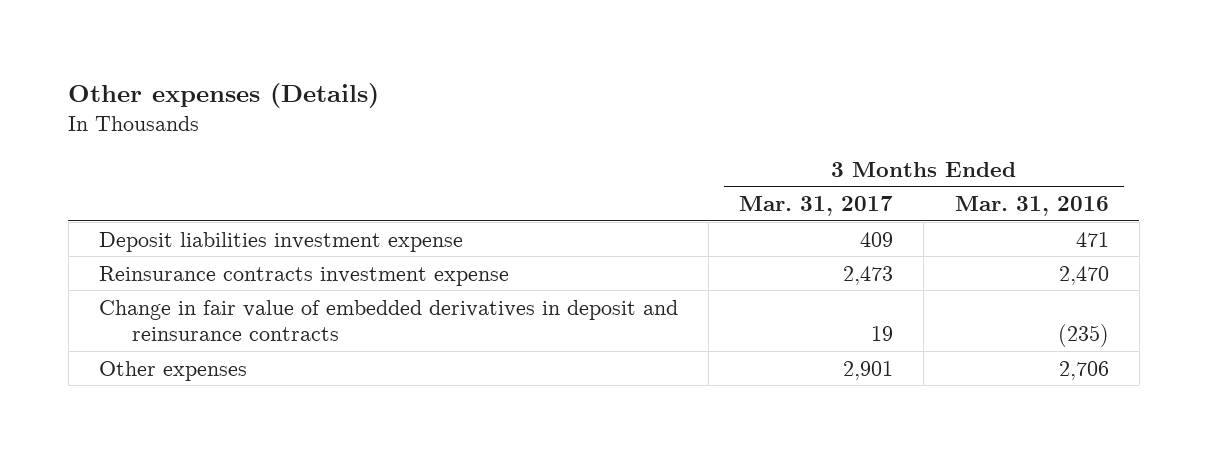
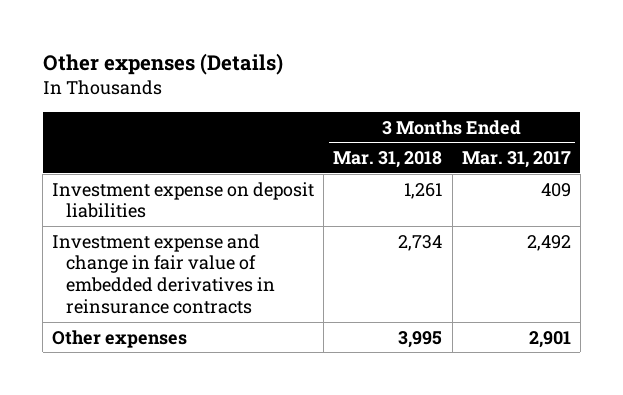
[954,196,1109,217] Mar. 31, 2016 -> none
none -> [333,151,443,169] Mar. 31, 2018
[98,299,678,342] Change in fair value of embedded derivatives in deposit and reinsurance contracts -> none
[98,231,463,252] Deposit liabilities investment expense -> [52,181,315,219] Investment expense on deposit liabilities
[98,265,509,286] Reinsurance contracts investment expense -> [52,233,275,314] Investment expense and change in fair value of embedded derivatives in reinsurance contracts
[843,265,894,285] 2,473 -> [526,234,571,251] 2,492

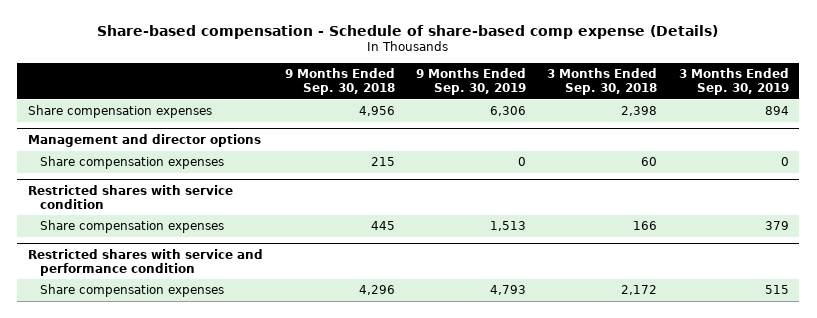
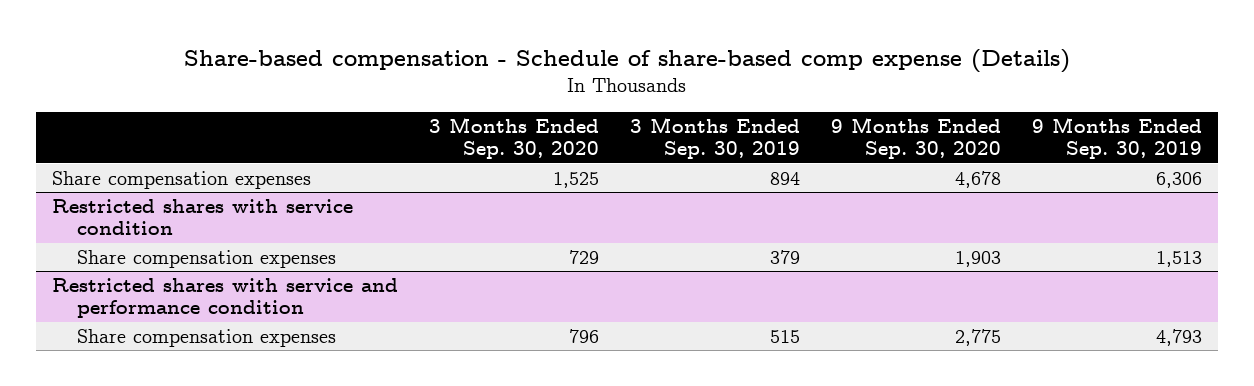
[284,68,395,95] 9 Months Ended Sep. 30, 2018 -> none
[547,68,658,95] 3 Months Ended Sep. 30, 2018 -> none
none -> [428,116,599,160] 3 Months Ended Sep. 30, 2020
none -> [831,116,1002,160] 9 Months Ended Sep. 30, 2020
[28,134,262,148] Management and director options -> none
[40,156,225,170] Share compensation expenses -> none

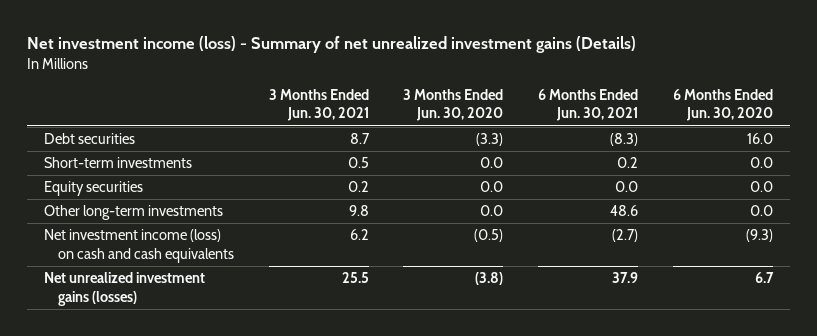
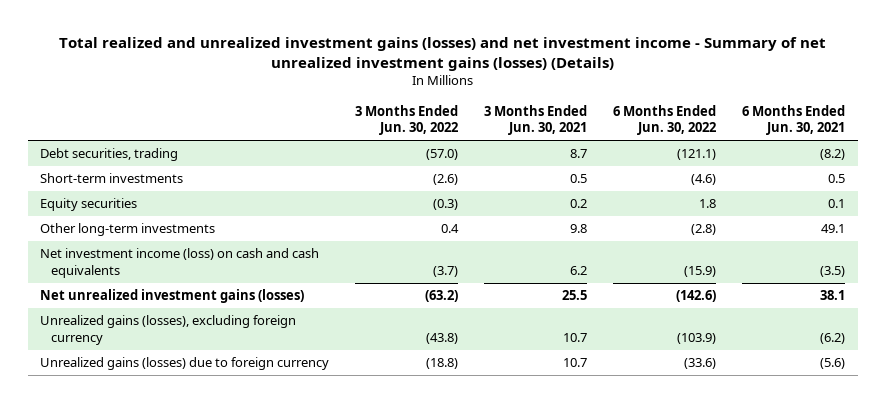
[26,36,636,54] Net investment income (loss) - Summary of net unrealized investment gains (Details) -> [58,36,826,71] Total realized and unrealized investment gains (losses) and net investment income - Summary of net unrealized investment gains (losses) (Details)
[403,88,504,122] 3 Months Ended Jun. 30, 2020 -> none
[673,88,774,122] 6 Months Ended Jun. 30, 2020 -> none
none -> [355,104,459,136] 3 Months Ended Jun. 30, 2022
none -> [613,104,717,136] 6 Months Ended Jun. 30, 2022
[44,133,136,145] Debt securities -> [40,148,179,162] Debt securities, trading
[610,133,639,147] (8.3) -> [820,149,846,161] (8.2)
[617,157,639,169] 0.2 -> [828,174,846,184] 0.5
[615,181,639,193] 0.0 -> [828,199,846,209] 0.1
[610,205,639,217] 48.6 -> [821,224,846,234] 49.1
[612,229,639,243] (2.7) -> [820,265,846,277] (3.5)
[612,272,639,284] 37.9 -> [820,290,846,301] 38.1
none -> [40,315,297,345] Unrealized gains (losses), excluding foreign currency
none -> [40,357,330,371] Unrealized gains (losses) due to foreign currency

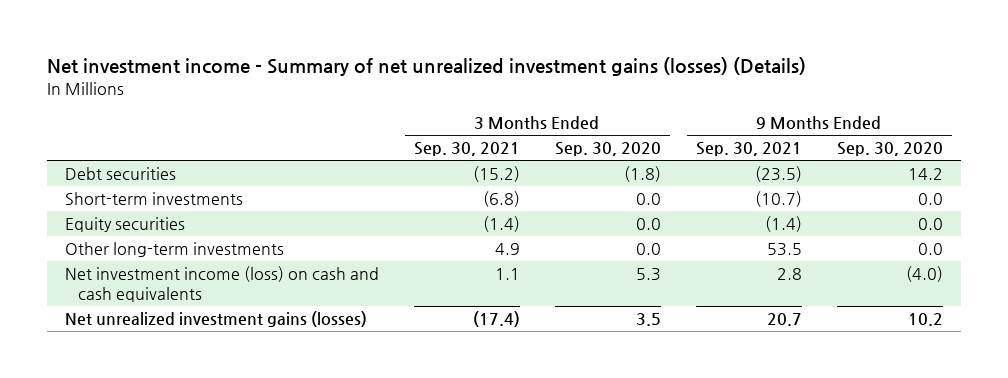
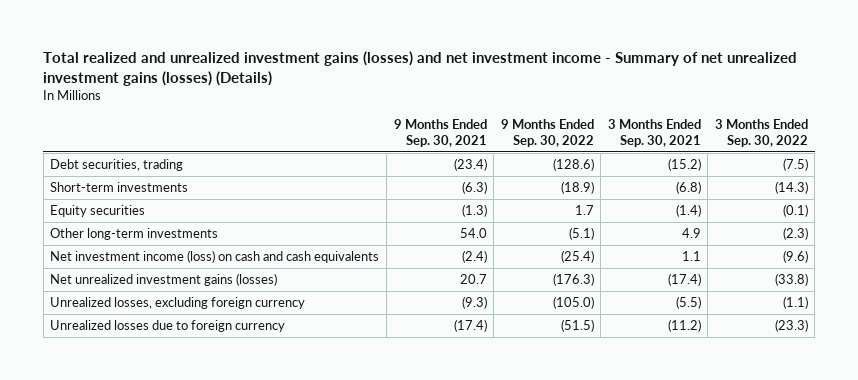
[47,57,807,77] Net investment income - Summary of net unrealized investment gains (losses) (Details) -> [43,51,798,87] Total realized and unrealized investment gains (losses) and net investment income - Summary of net unrealized investment gains (losses) (Details)
[554,142,661,157] Sep. 30, 2020 -> none
[837,142,944,157] Sep. 30, 2020 -> none
none -> [500,119,594,147] 9 Months Ended Sep. 30, 2022
none -> [714,119,808,147] 3 Months Ended Sep. 30, 2022
[64,167,176,181] Debt securities -> [50,159,184,172] Debt securities, trading
[754,166,802,183] (23.5) -> [453,158,487,172] (23.4)
[754,191,802,208] (10.7) -> [461,181,487,195] (6.3)
[764,216,802,233] (1.4) -> [461,204,487,218] (1.3)
[766,243,802,257] 53.5 -> [459,228,487,239] 54.0
[776,268,802,281] 2.8 -> [461,250,487,264] (2.4)
none -> [50,297,306,310] Unrealized losses, excluding foreign currency
none -> [50,320,286,333] Unrealized losses due to foreign currency

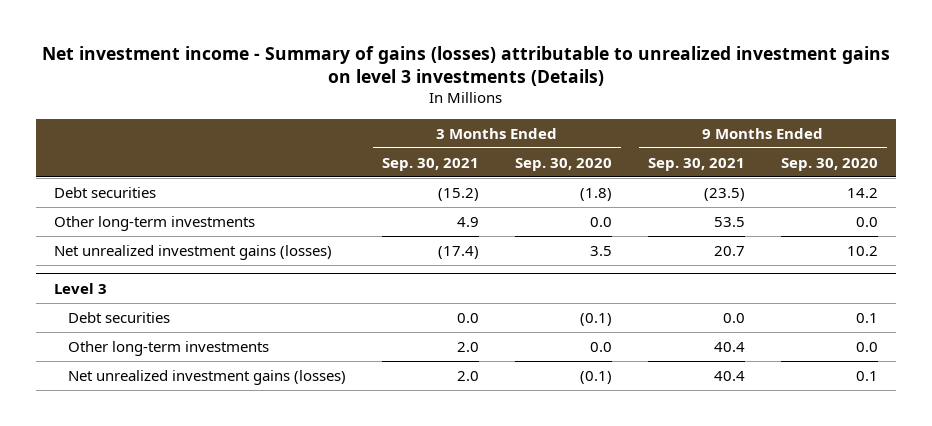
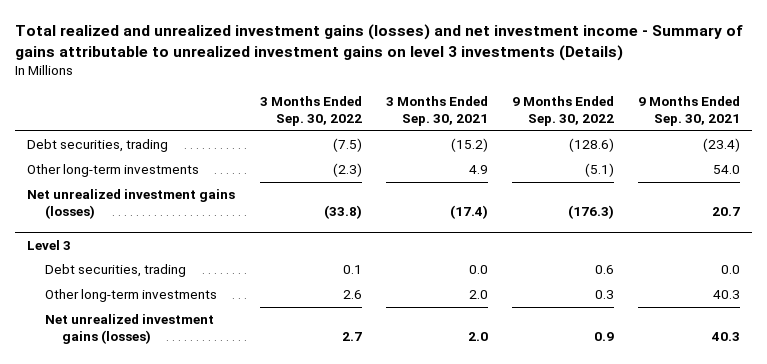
[42,45,891,87] Net investment income - Summary of gains (losses) attributable to unrealized investment gains on level 3 investments (Details) -> [15,24,744,62] Total realized and unrealized investment gains (losses) and net investment income - Summary of gains attributable to unrealized investment gains on level 3 investments (Details)
[514,157,612,171] Sep. 30, 2020 -> none
[781,157,879,171] Sep. 30, 2020 -> none
none -> [259,95,362,127] 3 Months Ended Sep. 30, 2022
none -> [511,95,614,127] 9 Months Ended Sep. 30, 2022
[54,187,157,199] Debt securities -> [27,139,169,153] Debt securities, trading
[703,188,745,202] (23.5) -> [702,138,740,153] (23.4)
[713,217,745,228] 53.5 -> [712,165,740,175] 54.0
[67,312,170,324] Debt securities -> [44,264,186,278] Debt securities, trading
[713,342,745,353] 40.4 -> [712,290,740,300] 40.3
[713,371,745,382] 40.4 -> [710,332,740,342] 40.3

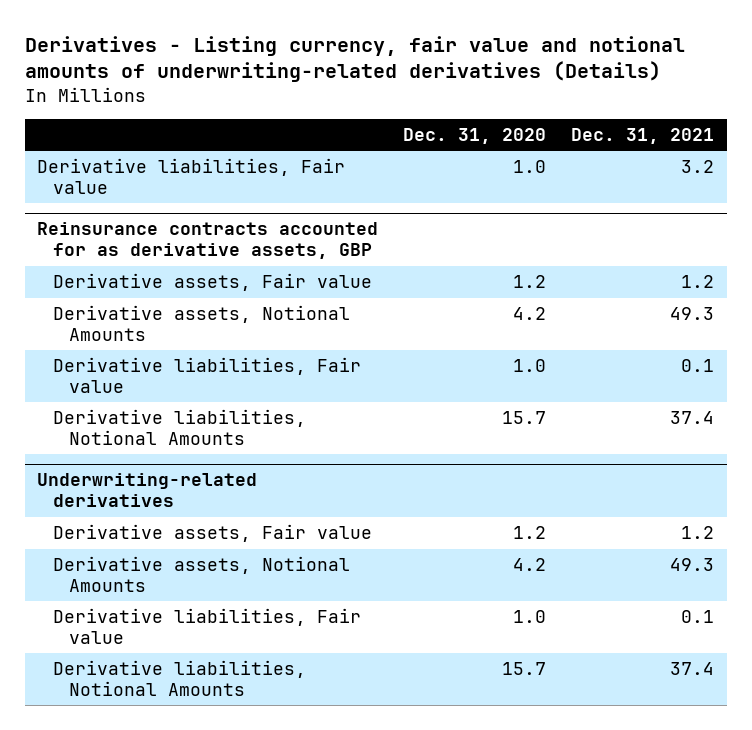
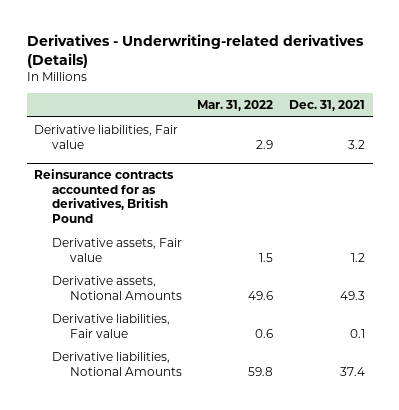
[24,35,685,83] Derivatives - Listing currency, fair value and notional amounts of underwriting-related derivatives (Details) -> [26,33,364,68] Derivatives - Underwriting-related derivatives (Details)
[403,128,547,145] Dec. 31, 2020 -> none
none -> [197,100,274,112] Mar. 31, 2022
[37,222,379,260] Reinsurance contracts accounted for as derivative assets, GBP -> none
[53,273,373,292] Derivative assets, Fair value -> none
[53,305,351,341] Derivative assets, Notional Amounts -> none
[53,357,362,393] Derivative liabilities, Fair value -> none
[53,409,307,445] Derivative liabilities, Notional Amounts -> none
[37,473,258,508] Underwriting-related derivatives -> none
none -> [34,169,175,224] Reinsurance contracts accounted for as derivatives, British Pound

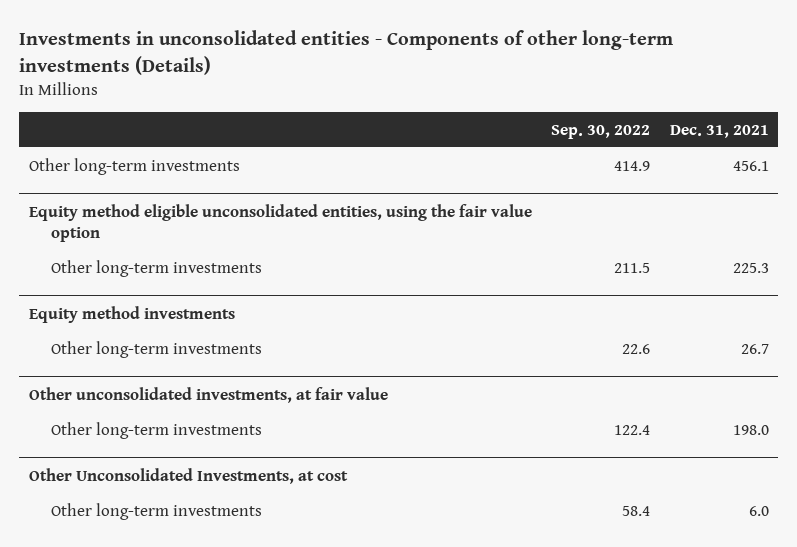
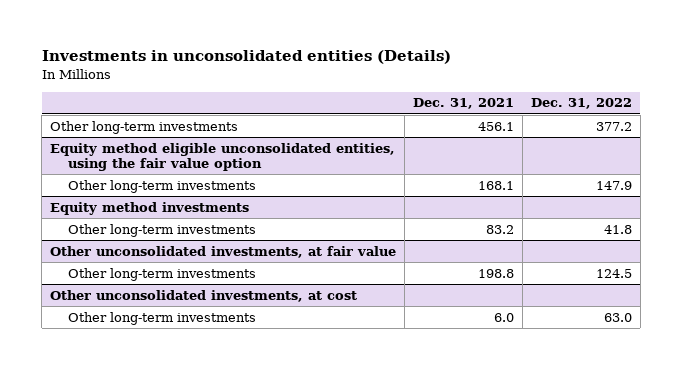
[18,30,673,75] Investments in unconsolidated entities - Components of other long-term investments (Details) -> [41,50,451,65] Investments in unconsolidated entities (Details)
[551,124,651,139] Sep. 30, 2022 -> none
none -> [530,98,632,110] Dec. 31, 2022
[732,262,769,273] 225.3 -> [477,180,514,190] 168.1
[740,343,769,354] 26.7 -> [485,224,514,234] 83.2
[732,424,769,435] 198.0 -> [477,268,514,278] 198.8
[28,467,348,484] Other Unconsolidated Investments, at cost -> [50,289,358,302] Other unconsolidated investments, at cost

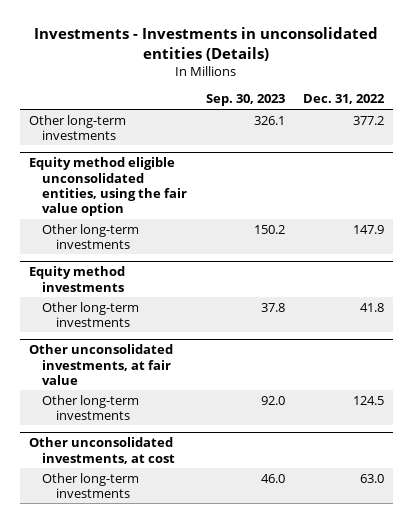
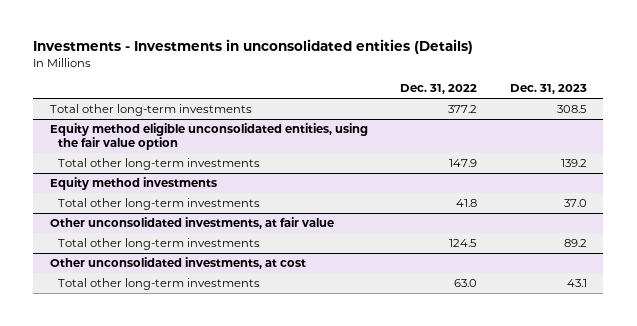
[205,94,285,107] Sep. 30, 2023 -> none
none -> [509,84,587,95] Dec. 31, 2023
[28,114,126,140] Other long-term investments -> [49,103,252,116] Total other long-term investments
[42,223,140,249] Other long-term investments -> [58,157,261,170] Total other long-term investments
[42,301,140,327] Other long-term investments -> [58,197,261,210] Total other long-term investments
[42,394,140,420] Other long-term investments -> [58,237,261,250] Total other long-term investments
[42,472,140,498] Other long-term investments -> [58,277,261,290] Total other long-term investments

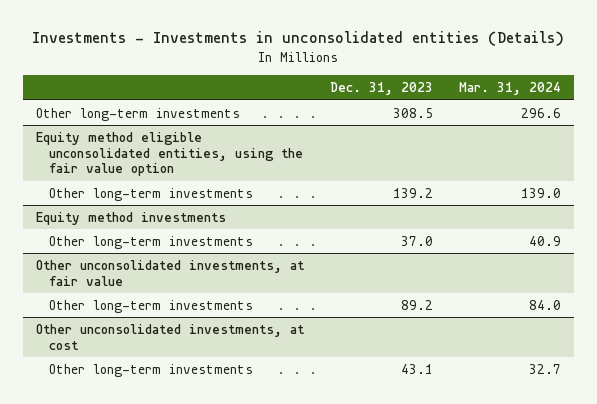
[400,84,478,95] Dec. 31, 2022 -> none
none -> [459,82,562,96] Mar. 31, 2024
[49,103,252,116] Total other long-term investments -> [35,107,240,121] Other long-term investments
[58,157,261,170] Total other long-term investments -> [48,187,253,201] Other long-term investments
[58,197,261,210] Total other long-term investments -> [48,235,253,249] Other long-term investments
[58,237,261,250] Total other long-term investments -> [48,299,253,313] Other long-term investments
[58,277,261,290] Total other long-term investments -> [48,363,253,377] Other long-term investments

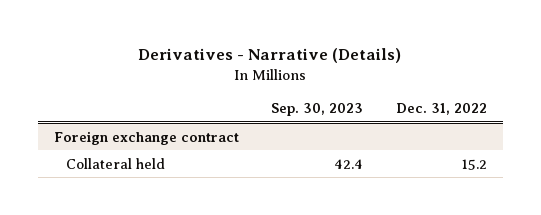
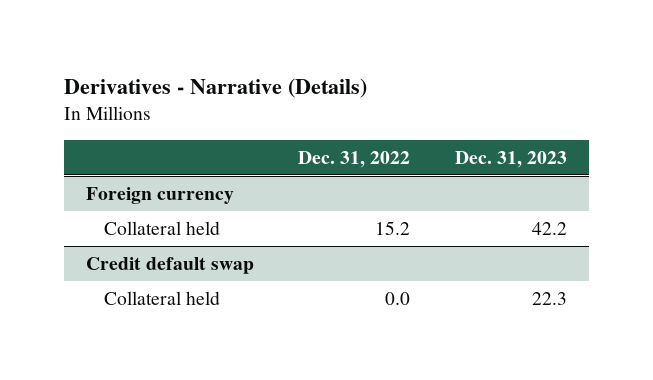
[271,103,364,117] Sep. 30, 2023 -> none
none -> [454,150,567,168] Dec. 31, 2023
[54,130,240,145] Foreign exchange contract -> [86,187,235,205] Foreign currency
none -> [86,257,255,275] Credit default swap
none -> [103,291,220,306] Collateral held

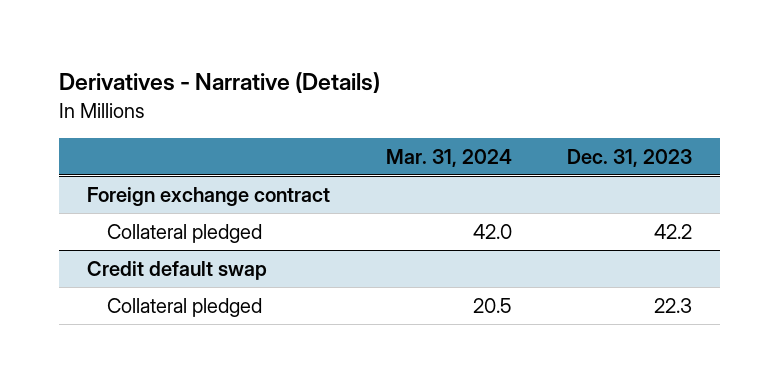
[298,150,411,168] Dec. 31, 2022 -> none
none -> [385,148,512,167] Mar. 31, 2024
[86,187,235,205] Foreign currency -> [87,186,331,206] Foreign exchange contract
[103,221,220,236] Collateral held -> [107,223,263,243] Collateral pledged
[103,291,220,306] Collateral held -> [107,297,263,317] Collateral pledged

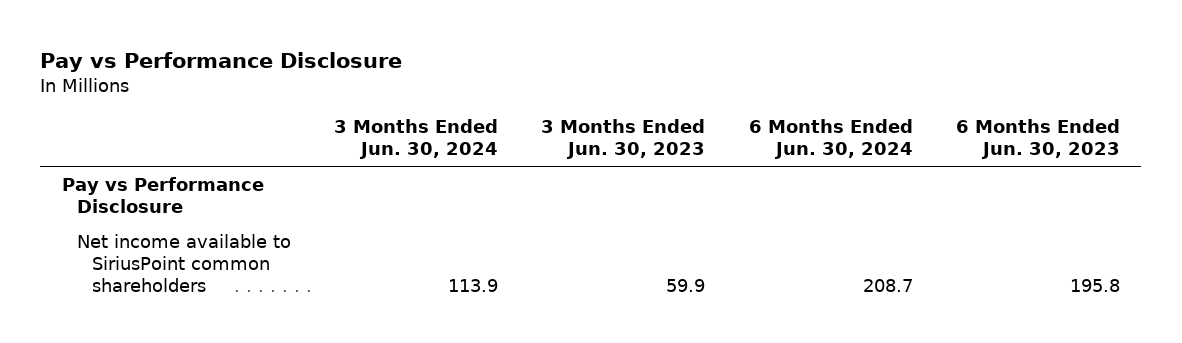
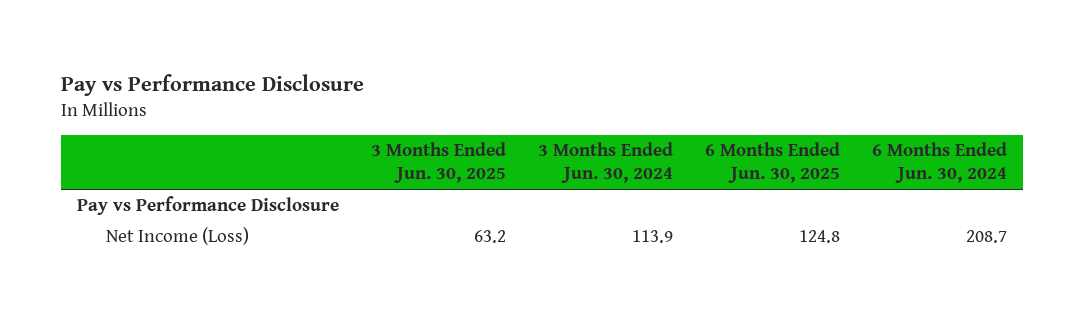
[541,119,706,160] 3 Months Ended Jun. 30, 2023 -> none
[955,119,1120,160] 6 Months Ended Jun. 30, 2023 -> none
none -> [371,141,507,184] 3 Months Ended Jun. 30, 2025
none -> [704,141,840,184] 6 Months Ended Jun. 30, 2025
[76,233,291,292] Net income available to SiriusPoint common shareholders -> [106,227,250,246] Net Income (Loss)

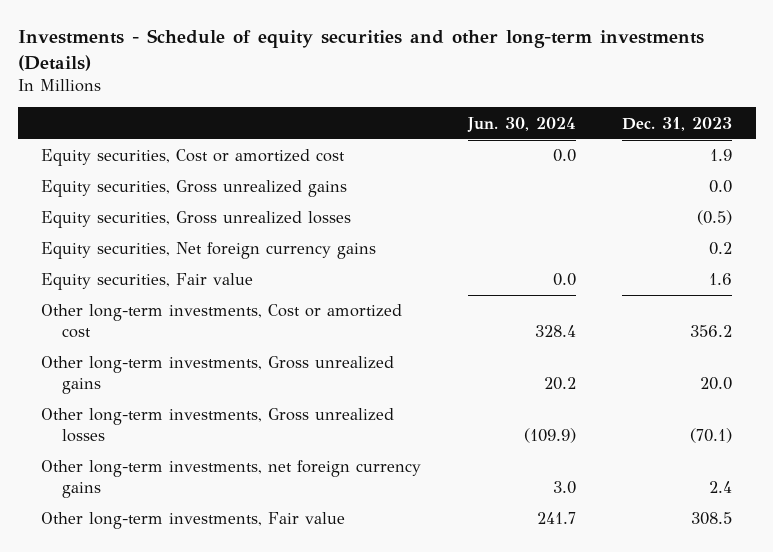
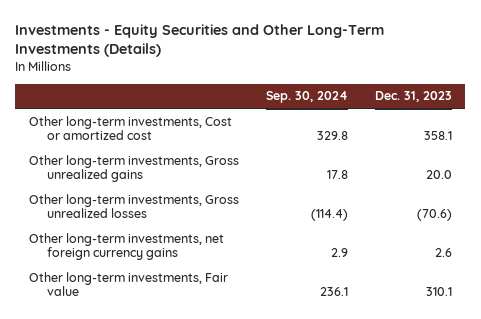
[17,29,704,71] Investments - Schedule of equity securities and other long-term investments (Details) -> [15,23,385,58] Investments - Equity Securities and Other Long-Term Investments (Details)
[466,116,576,132] Jun. 30, 2024 -> none
none -> [265,91,348,104] Sep. 30, 2024
[41,149,346,167] Equity securities, Cost or amortized cost -> none
[41,180,348,198] Equity securities, Gross unrealized gains -> none
[41,211,352,229] Equity securities, Gross unrealized losses -> none
[41,242,377,260] Equity securities, Net foreign currency gains -> none
[41,273,254,291] Equity securities, Fair value -> none
[690,325,733,338] 356.2 -> [423,131,452,141] 358.1
[690,428,733,444] (70.1) -> [416,209,452,222] (70.6)
[709,481,733,494] 2.4 -> [434,248,452,258] 2.6
[691,512,733,526] 308.5 -> [425,287,452,297] 310.1

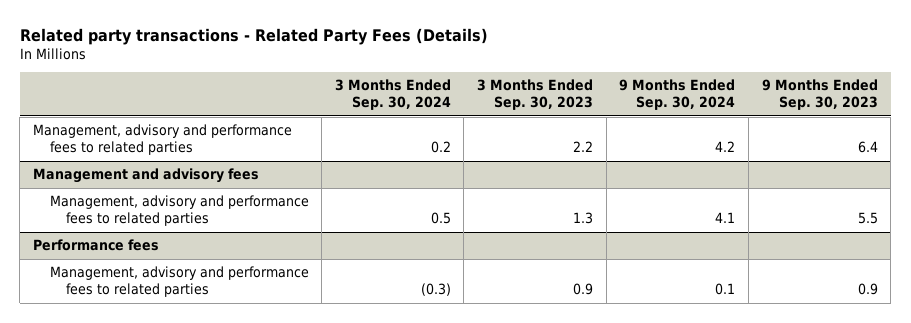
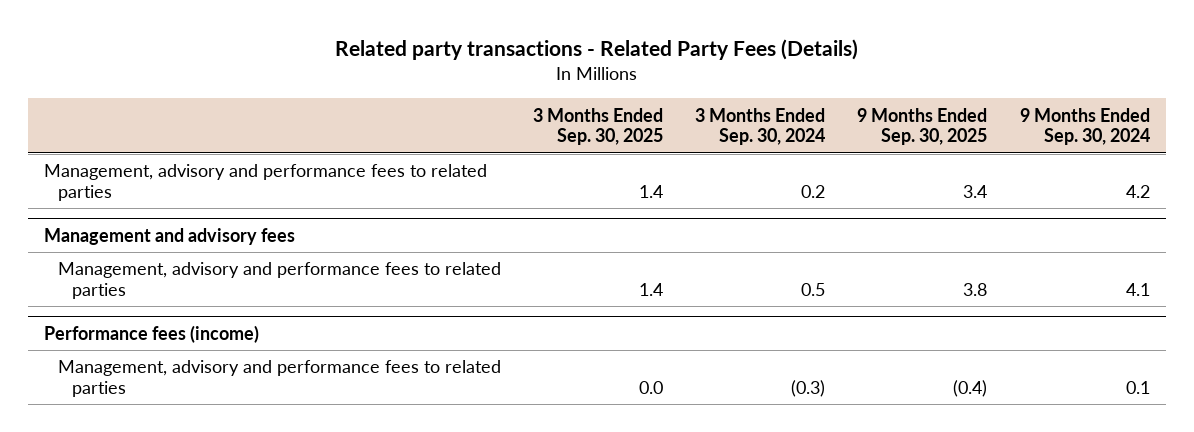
[477,79,594,111] 3 Months Ended Sep. 30, 2023 -> none
[761,79,878,111] 9 Months Ended Sep. 30, 2023 -> none
none -> [533,107,664,146] 3 Months Ended Sep. 30, 2025
none -> [857,107,988,146] 9 Months Ended Sep. 30, 2025
[32,239,159,252] Performance fees -> [44,324,260,343] Performance fees (income)

